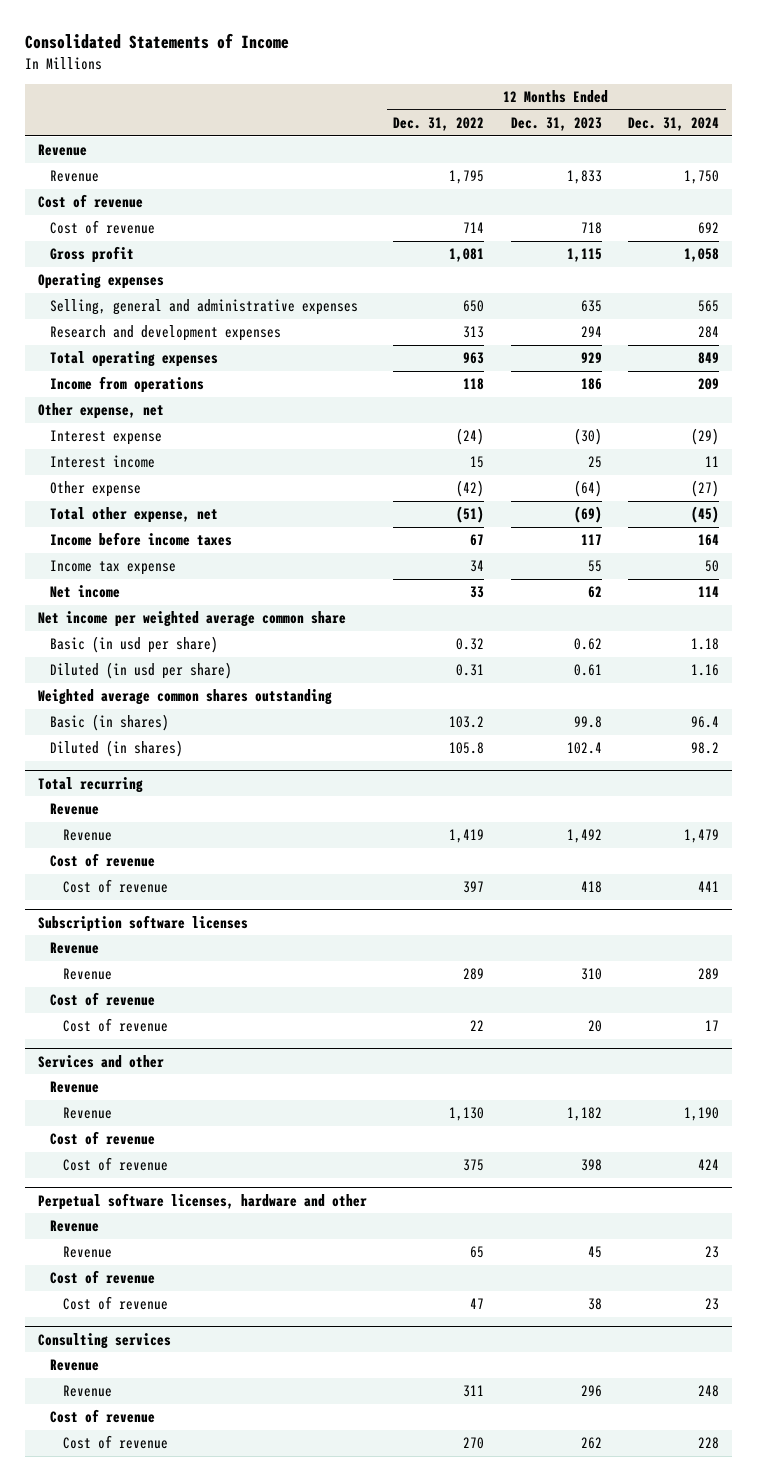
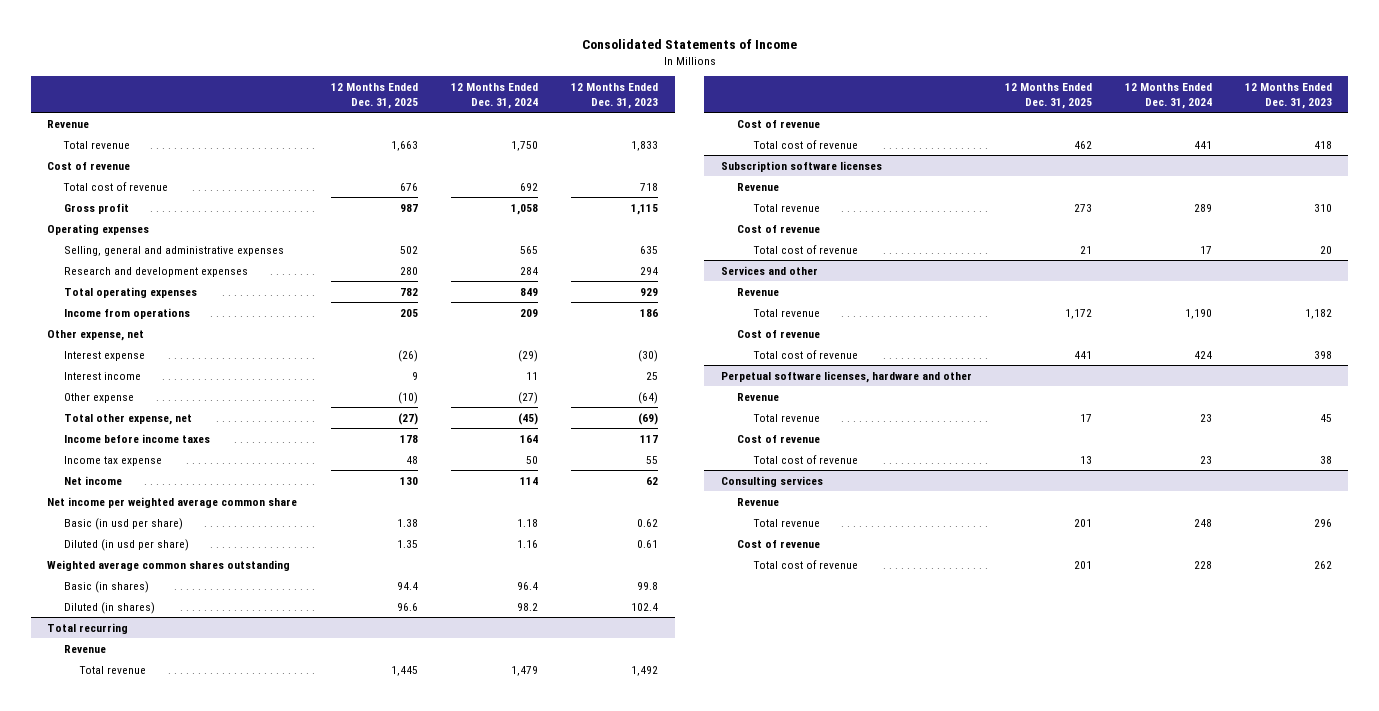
[393,117,485,132] Dec. 31, 2022 -> none
none -> [331,83,419,109] 12 Months Ended Dec. 31, 2025
[50,170,100,183] Revenue -> [62,140,130,149] Total revenue
[50,220,156,235] Cost of revenue -> [62,181,168,191] Total cost of revenue
[62,829,112,842] Revenue -> [79,665,147,674] Total revenue
[62,879,168,894] Cost of revenue -> [752,139,858,149] Total cost of revenue
[62,968,112,981] Revenue -> [752,203,820,212] Total revenue
[62,1018,168,1033] Cost of revenue -> [752,244,858,254] Total cost of revenue
[62,1107,112,1120] Revenue -> [752,308,820,317] Total revenue
[62,1157,168,1172] Cost of revenue -> [752,349,858,359] Total cost of revenue
[62,1246,112,1259] Revenue -> [752,413,820,422] Total revenue
[62,1296,168,1311] Cost of revenue -> [752,454,858,464] Total cost of revenue
[62,1385,112,1398] Revenue -> [752,518,820,527] Total revenue
[62,1435,168,1450] Cost of revenue -> [752,559,858,569] Total cost of revenue

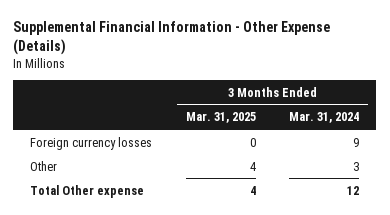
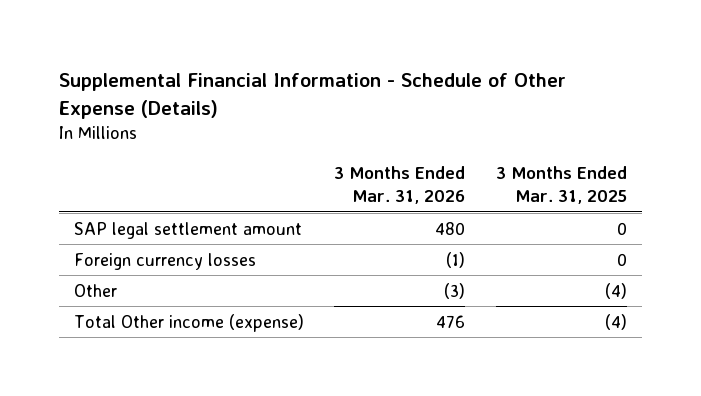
[13,21,331,56] Supplemental Financial Information - Other Expense (Details) -> [58,72,566,119] Supplemental Financial Information - Schedule of Other Expense (Details)
[289,112,360,124] Mar. 31, 2024 -> none
none -> [334,165,466,205] 3 Months Ended Mar. 31, 2026
none -> [73,221,302,239] SAP legal settlement amount
[249,161,256,171] 4 -> [604,282,627,299] (4)
[30,184,145,198] Total Other expense -> [73,313,304,332] Total Other income (expense)
[249,185,256,195] 4 -> [604,313,627,330] (4)

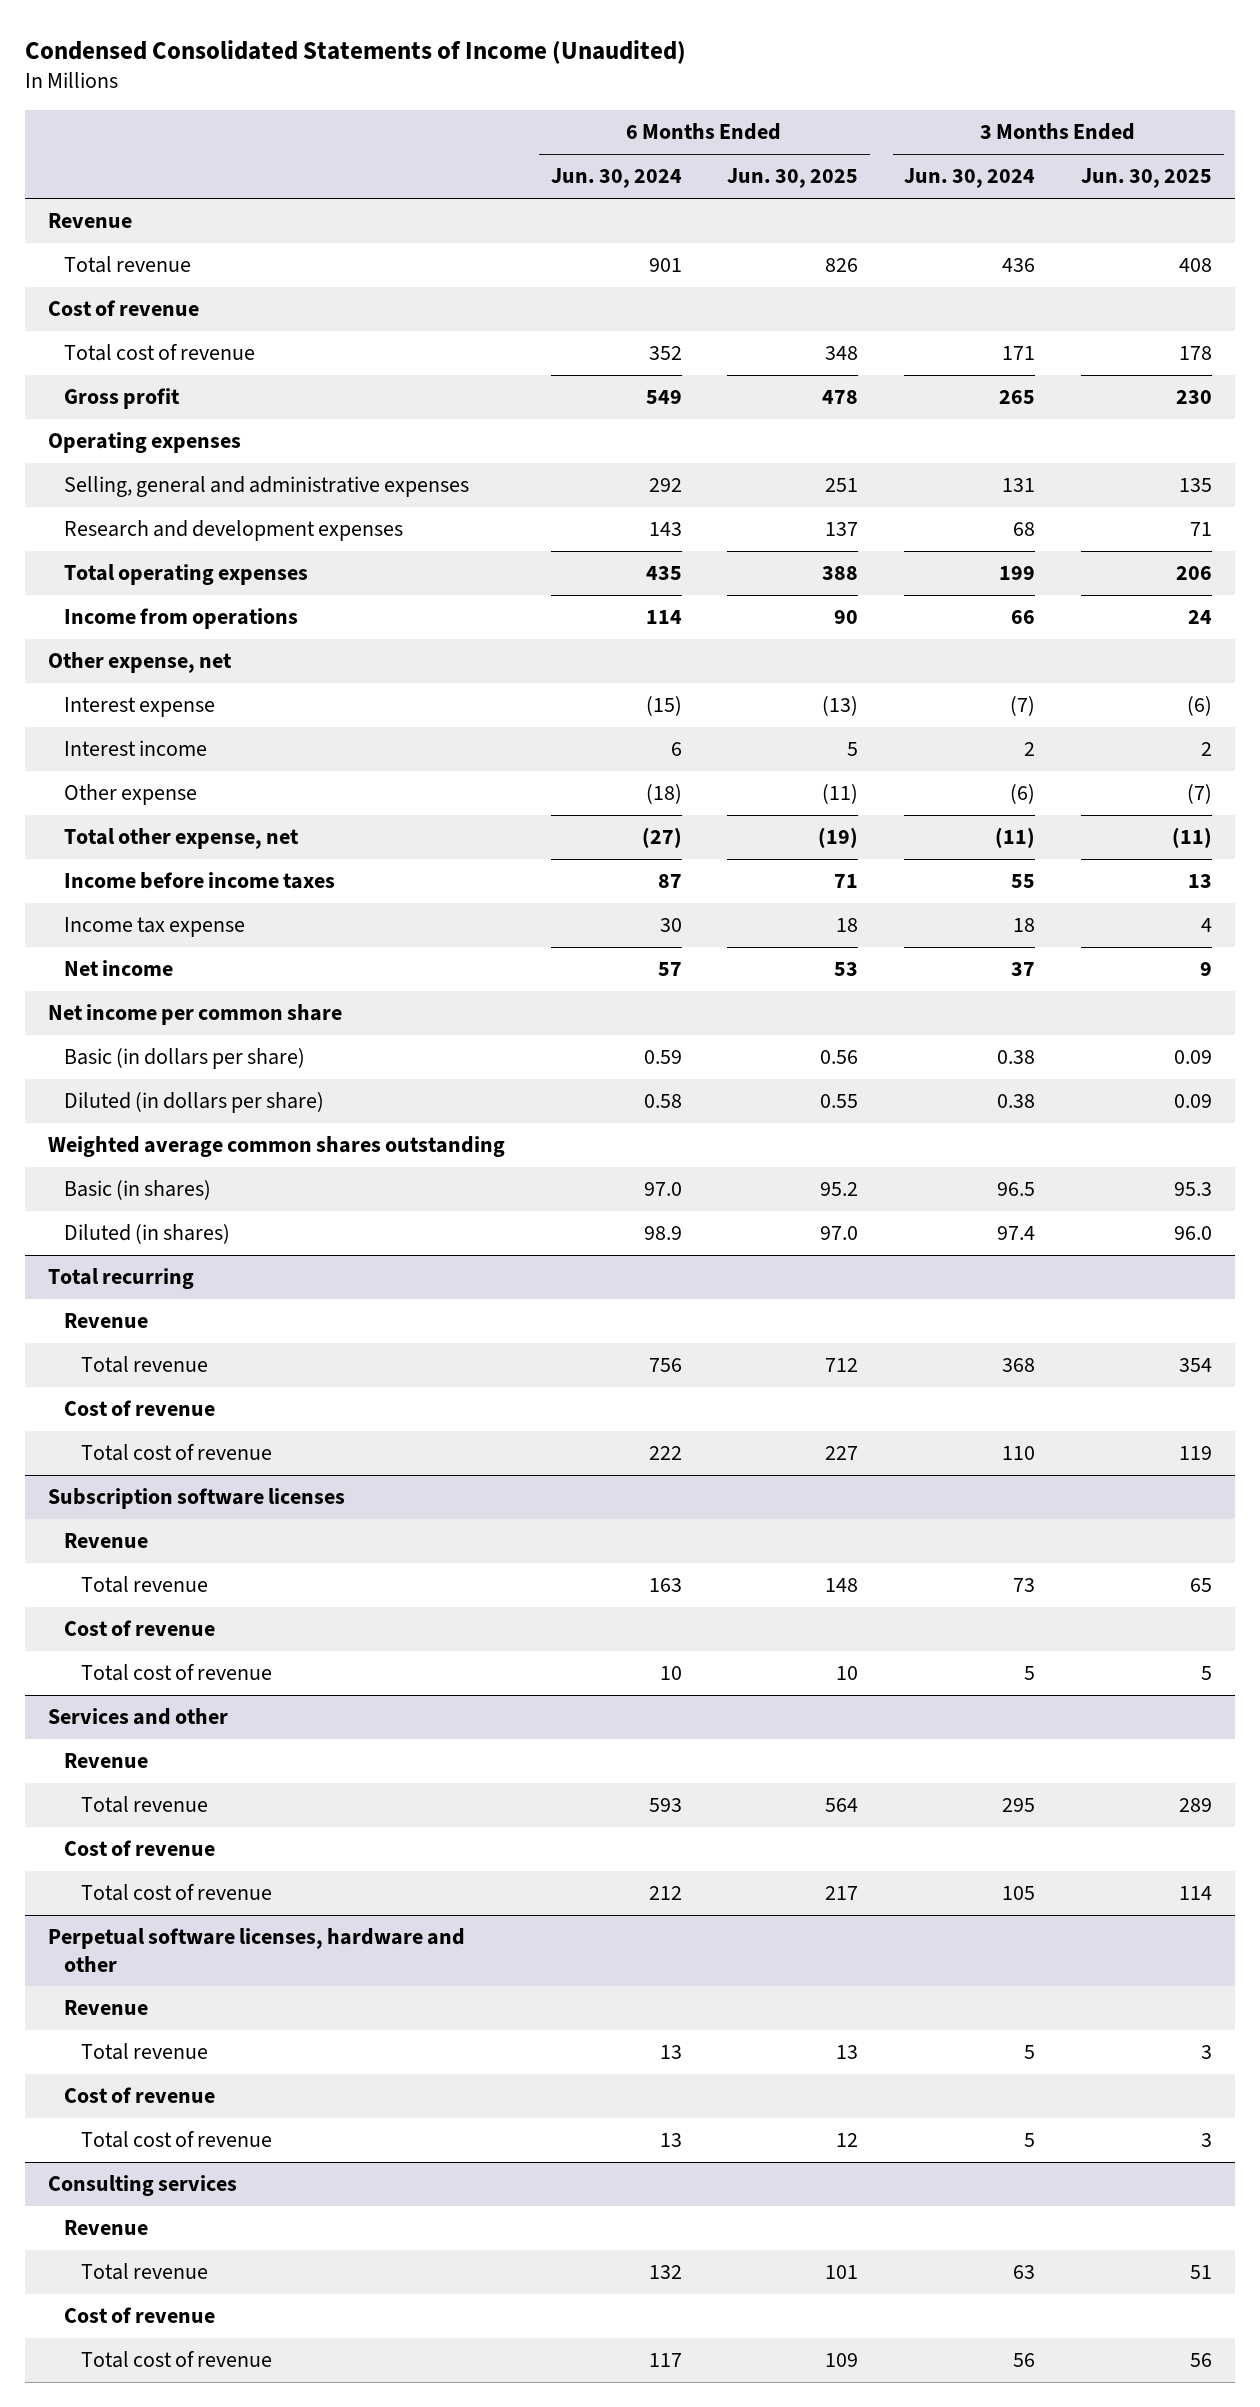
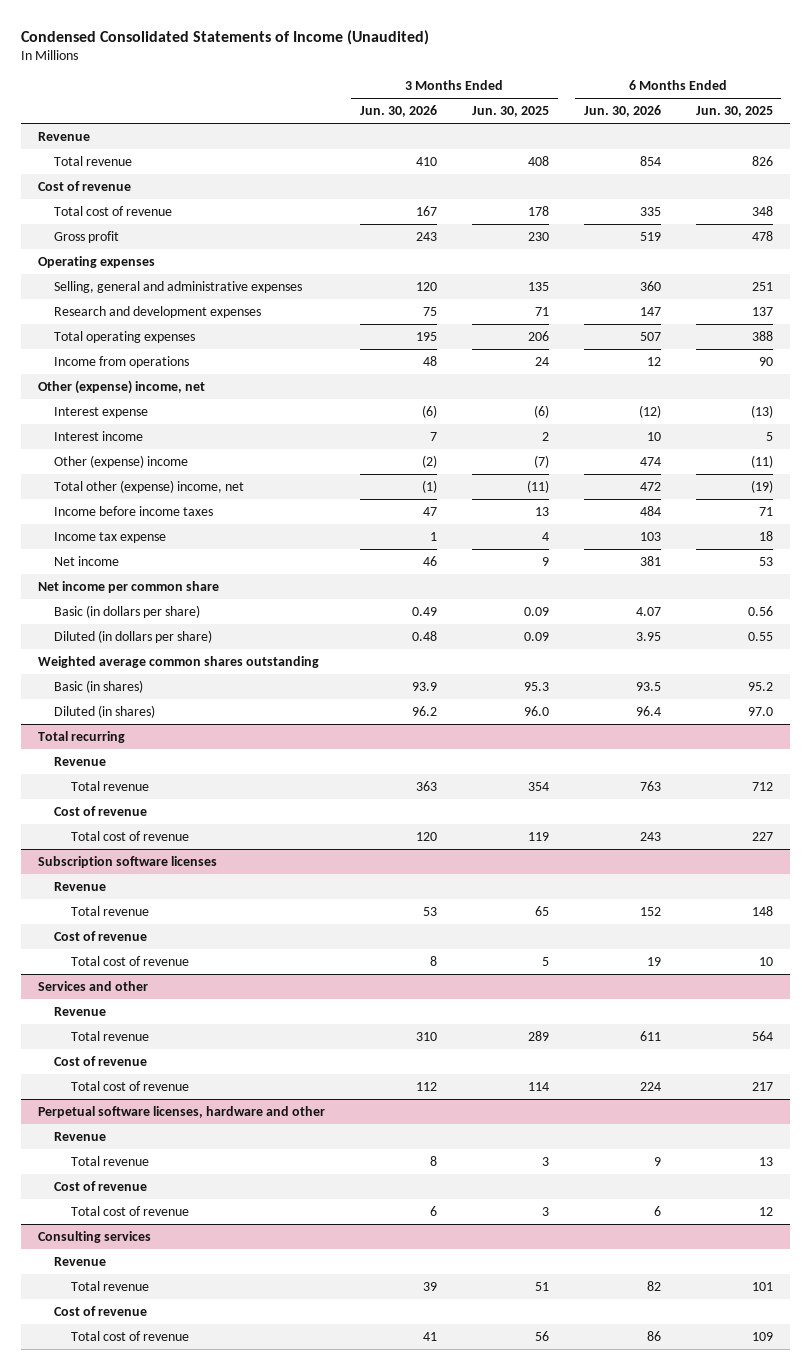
[550,168,682,189] Jun. 30, 2024 -> none
[904,168,1036,189] Jun. 30, 2024 -> none
none -> [359,104,437,117] Jun. 30, 2026
none -> [583,104,661,117] Jun. 30, 2026
[47,652,232,674] Other expense, net -> [38,379,206,394] Other (expense) income, net
[64,784,198,806] Other expense -> [54,454,189,468] Other (expense) income
[64,828,300,850] Total other expense, net -> [54,479,245,493] Total other (expense) income, net

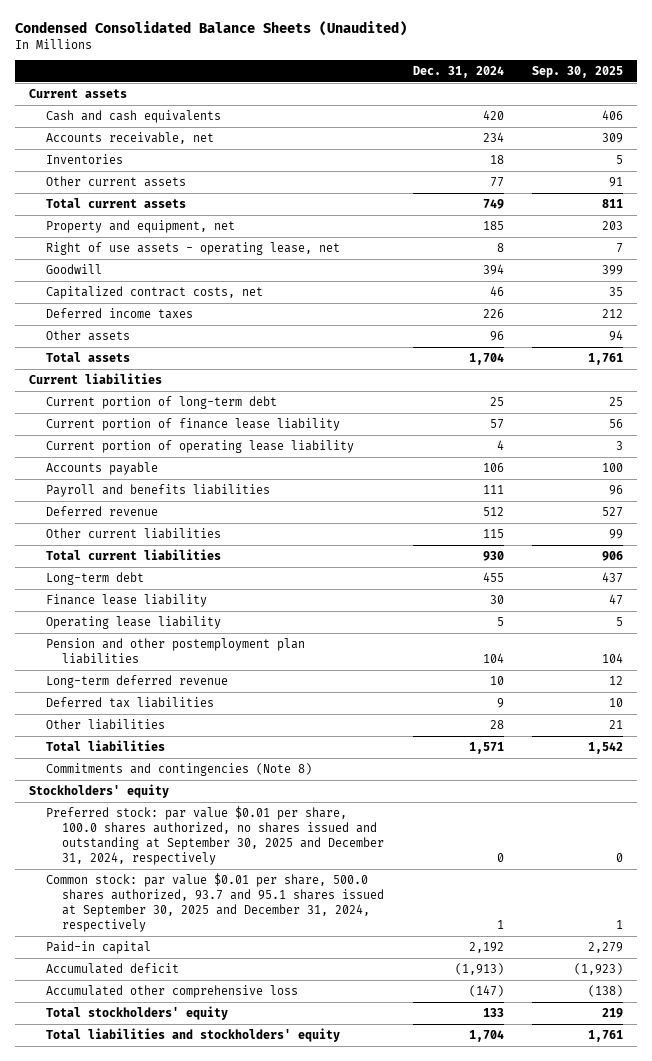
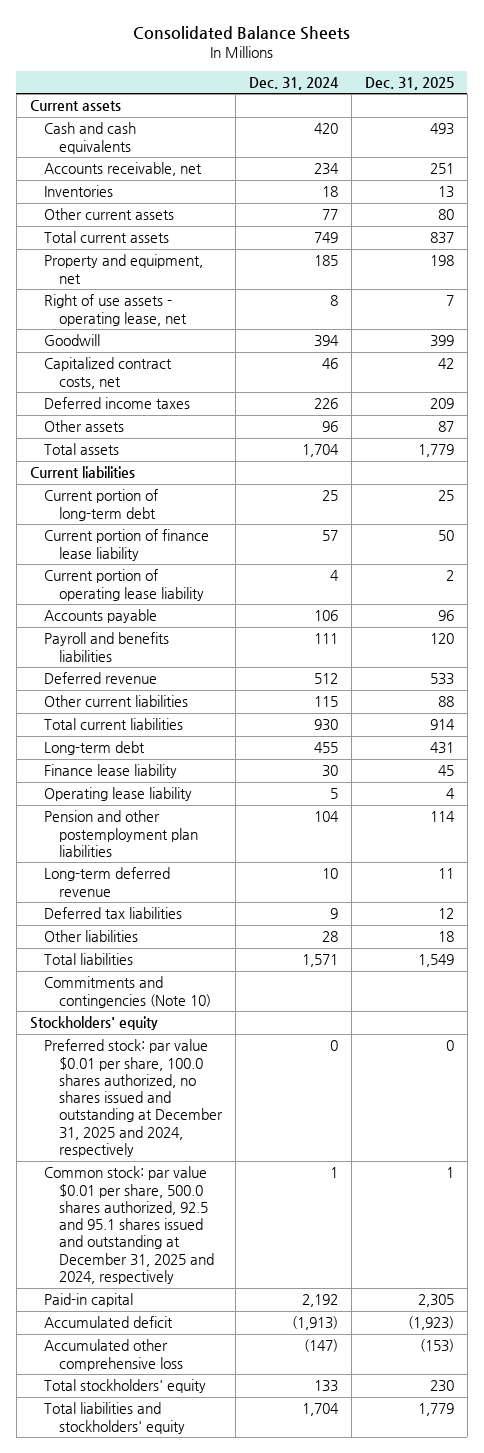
[14,21,407,37] Condensed Consolidated Balance Sheets (Unaudited) -> [132,26,350,41] Consolidated Balance Sheets
[532,66,624,79] Sep. 30, 2025 -> none
none -> [364,76,454,90] Dec. 31, 2025
[45,762,312,776] Commitments and contingencies (Note 8) -> [44,976,211,1008] Commitments and contingencies (Note 10)
[45,805,385,866] Preferred stock: par value $0.01 per share, 100.0 shares authorized, no shares issued and outstanding at September 30, 2025 and December 31, 2024, respectively -> [44,1039,223,1158] Preferred stock: par value $0.01 per share, 100.0 shares authorized, no shares issued and outstanding at December 31, 2025 and 2024, respectively
[45,872,385,933] Common stock: par value $0.01 per share, 500.0 shares authorized, 93.7 and 95.1 shares issued at September 30, 2025 and December 31, 2024, respectively -> [44,1166,214,1285] Common stock: par value $0.01 per share, 500.0 shares authorized, 92.5 and 95.1 shares issued and outstanding at December 31, 2025 and 2024, respectively

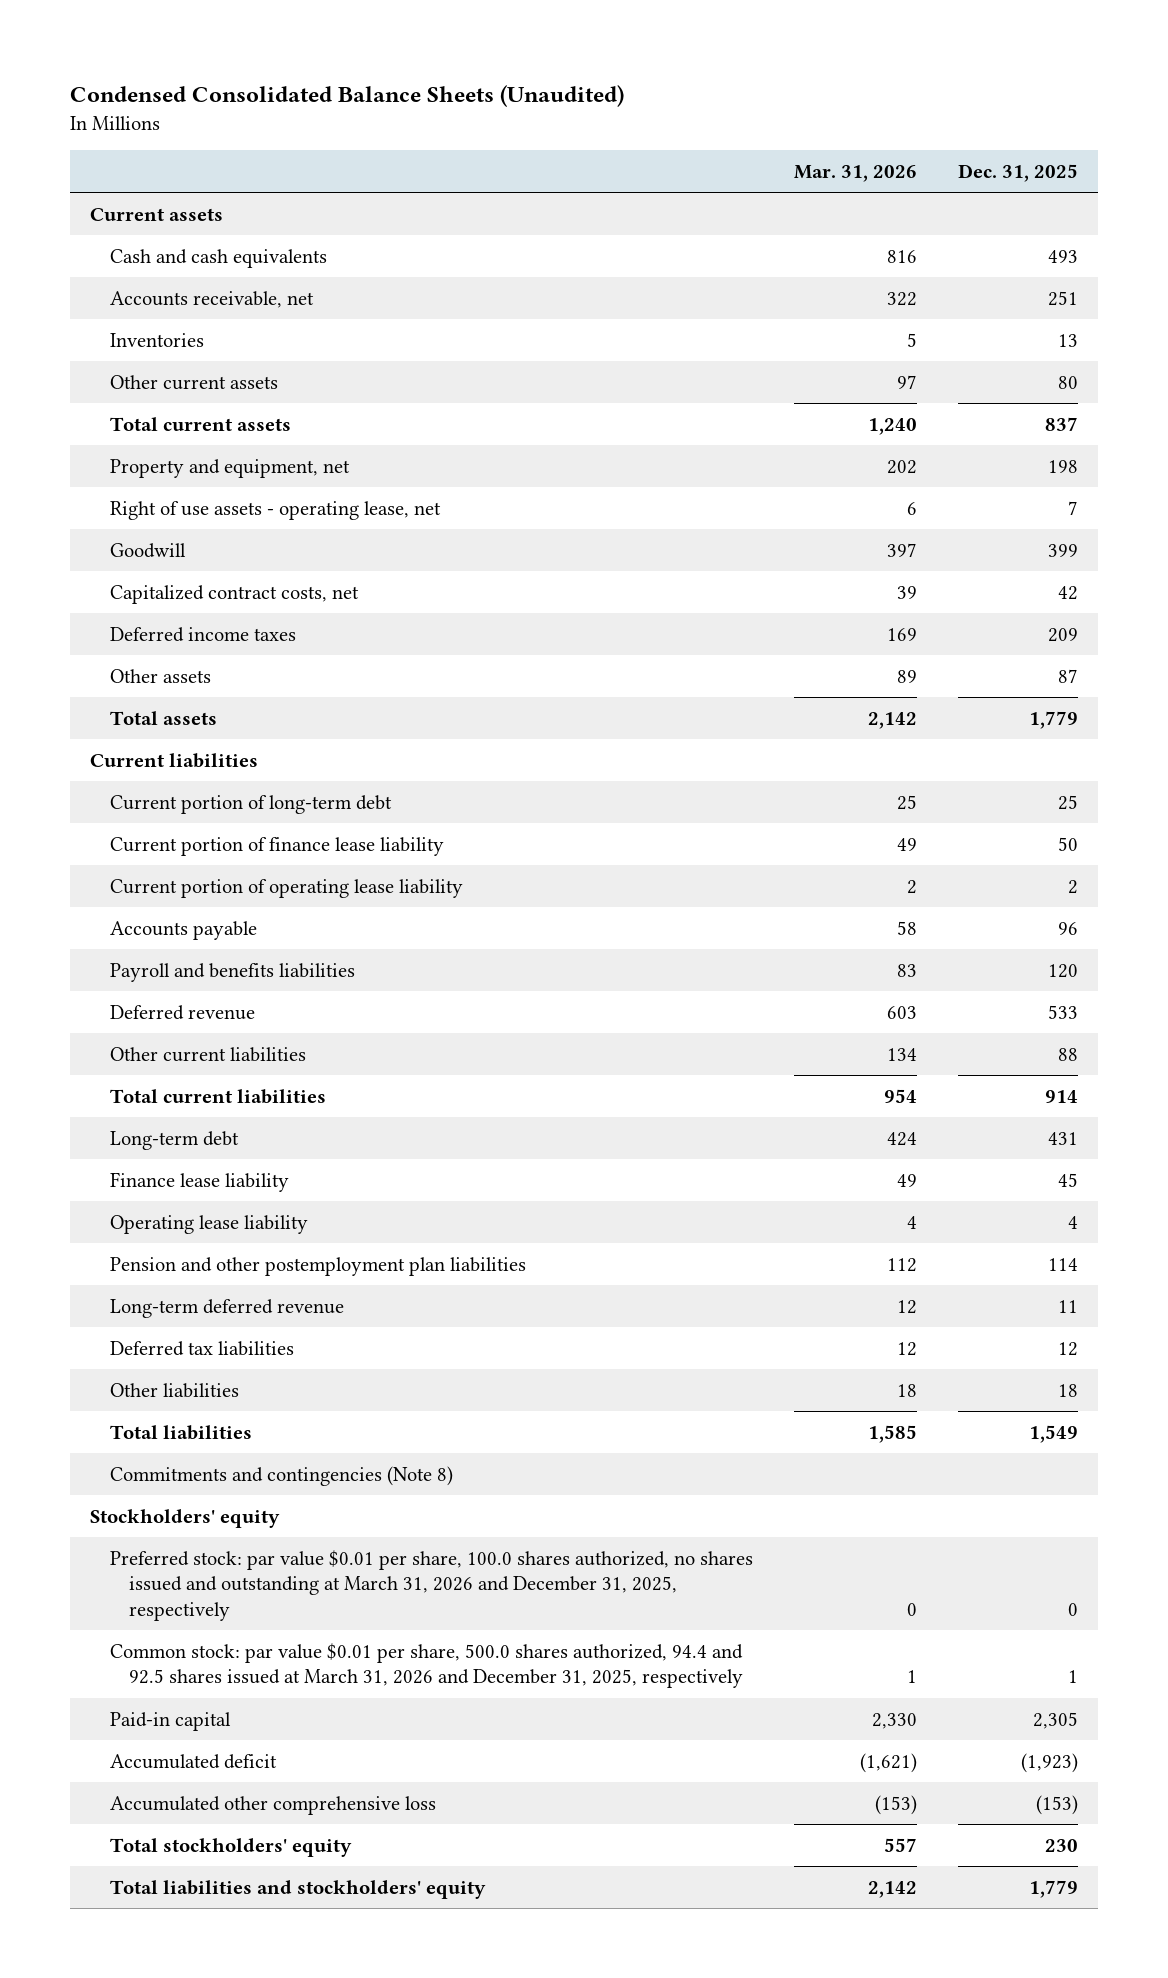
[132,26,350,41] Consolidated Balance Sheets -> [69,84,624,107] Condensed Consolidated Balance Sheets (Unaudited)
[248,76,339,90] Dec. 31, 2024 -> none
none -> [793,164,917,182] Mar. 31, 2026
[44,976,211,1008] Commitments and contingencies (Note 10) -> [109,1465,453,1486] Commitments and contingencies (Note 8)
[44,1039,223,1158] Preferred stock: par value $0.01 per share, 100.0 shares authorized, no shares issued and outstanding at December 31, 2025 and 2024, respectively -> [109,1549,753,1622] Preferred stock: par value $0.01 per share, 100.0 shares authorized, no shares issued and outstanding at March 31, 2026 and December 31, 2025, respectively
[44,1166,214,1285] Common stock: par value $0.01 per share, 500.0 shares authorized, 92.5 and 95.1 shares issued and outstanding at December 31, 2025 and 2024, respectively -> [109,1642,743,1689] Common stock: par value $0.01 per share, 500.0 shares authorized, 94.4 and 92.5 shares issued at March 31, 2026 and December 31, 2025, respectively

